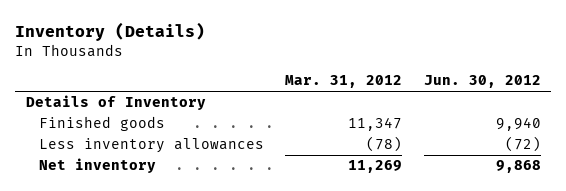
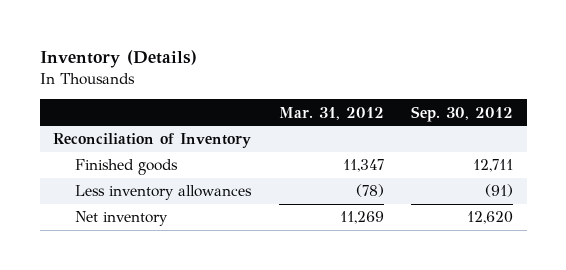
[423,75,541,89] Jun. 30, 2012 -> none
none -> [410,105,513,122] Sep. 30, 2012
[25,95,206,111] Details of Inventory -> [53,133,252,149] Reconciliation of Inventory

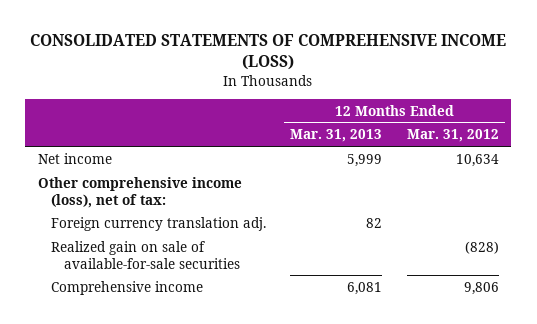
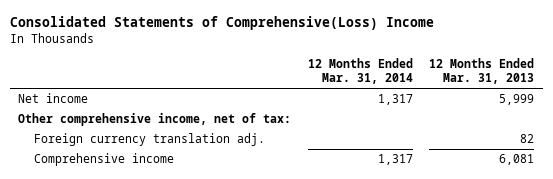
[30,34,507,71] CONSOLIDATED STATEMENTS OF COMPREHENSIVE INCOME (LOSS) -> [9,16,434,31] Consolidated Statements of Comprehensive(Loss) Income
[407,129,500,143] Mar. 31, 2012 -> none
none -> [307,58,413,85] 12 Months Ended Mar. 31, 2014
[37,176,242,208] Other comprehensive income (loss), net of tax: -> [18,113,292,127] Other comprehensive income, net of tax:
[50,240,240,269] Realized gain on sale of available-for-sale securities -> none

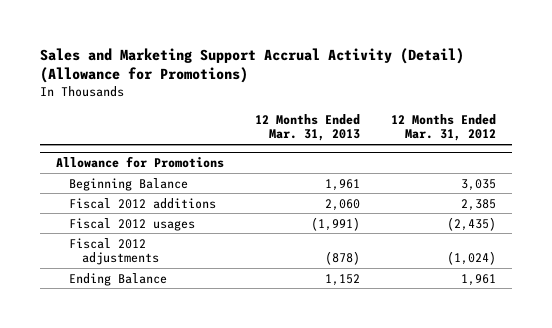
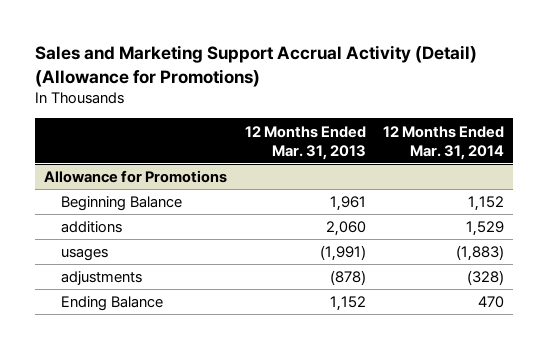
[391,113,497,142] 12 Months Ended Mar. 31, 2012 -> none
none -> [383,125,505,160] 12 Months Ended Mar. 31, 2014
[68,197,216,209] Fiscal 2012 additions -> [61,221,123,234] additions
[68,217,195,231] Fiscal 2012 usages -> [61,248,109,262] usages
[68,237,160,266] Fiscal 2012 adjustments -> [61,271,143,286] adjustments

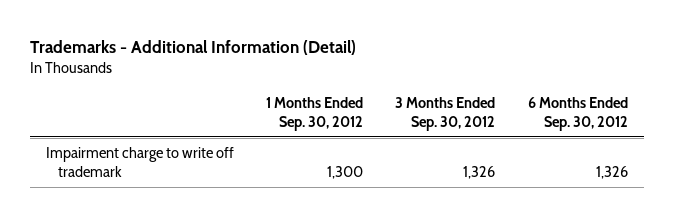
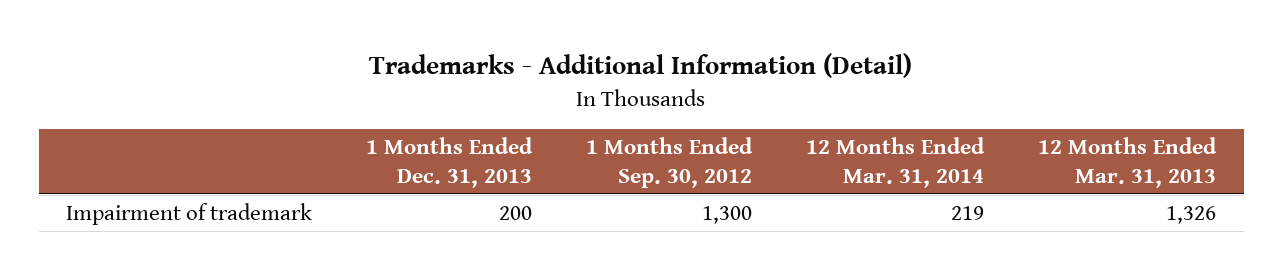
[395,96,496,131] 3 Months Ended Sep. 30, 2012 -> none
[527,96,628,131] 6 Months Ended Sep. 30, 2012 -> none
none -> [365,136,533,189] 1 Months Ended Dec. 31, 2013
none -> [806,136,986,189] 12 Months Ended Mar. 31, 2014
none -> [1038,136,1218,189] 12 Months Ended Mar. 31, 2013
[46,146,235,178] Impairment charge to write off trademark -> [65,202,312,225] Impairment of trademark

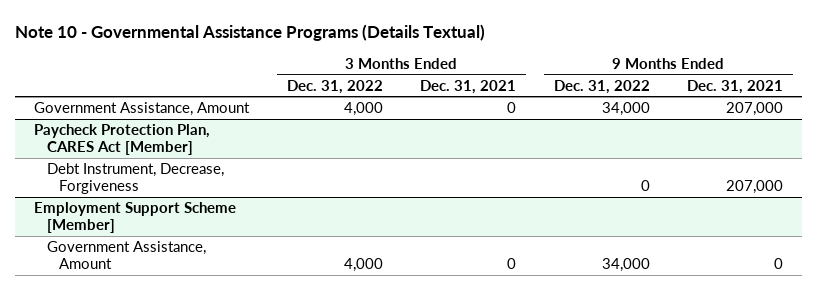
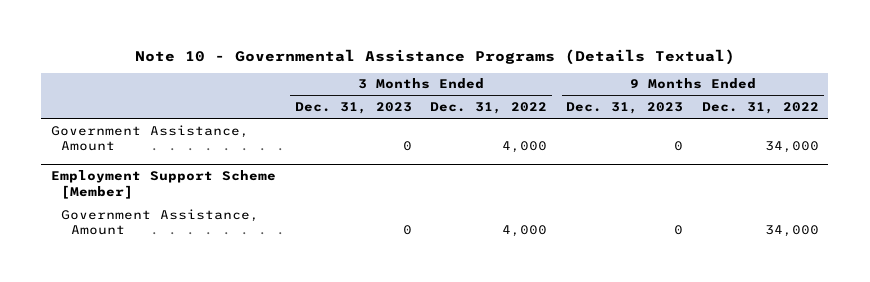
[420,79,517,94] Dec. 31, 2021 -> none
[687,79,784,94] Dec. 31, 2021 -> none
none -> [294,102,412,115] Dec. 31, 2023
none -> [566,102,684,115] Dec. 31, 2023
[34,124,211,156] Paycheck Protection Plan, CARES Act [Member] -> none
[46,163,224,195] Debt Instrument, Decrease, Forgiveness -> none

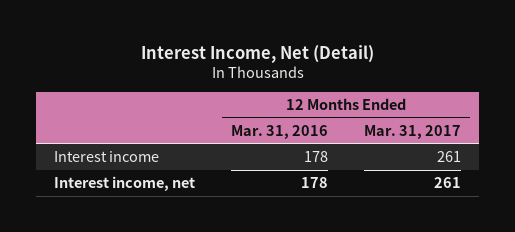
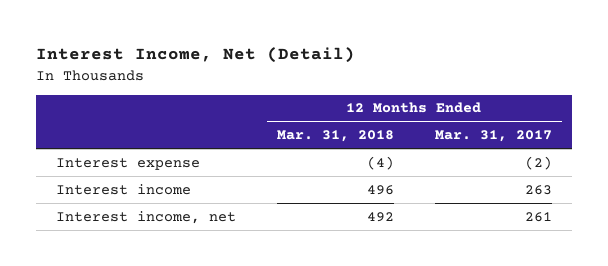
[231,124,329,139] Mar. 31, 2016 -> none
none -> [276,130,394,143] Mar. 31, 2018
none -> [56,157,201,170] Interest expense
[436,150,461,162] 261 -> [524,184,552,195] 263

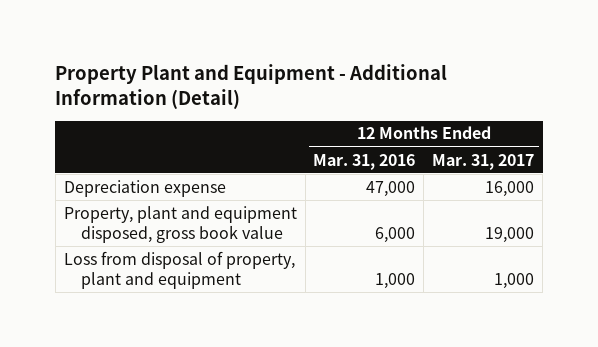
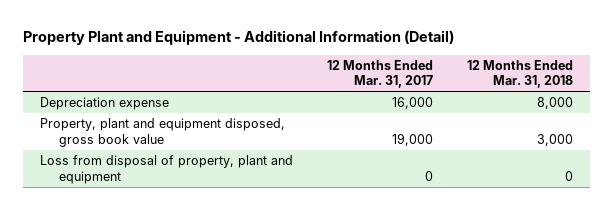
[313,153,416,170] Mar. 31, 2016 -> none
none -> [467,59,574,89] 12 Months Ended Mar. 31, 2018
[494,272,535,289] 1,000 -> [425,170,434,181] 0

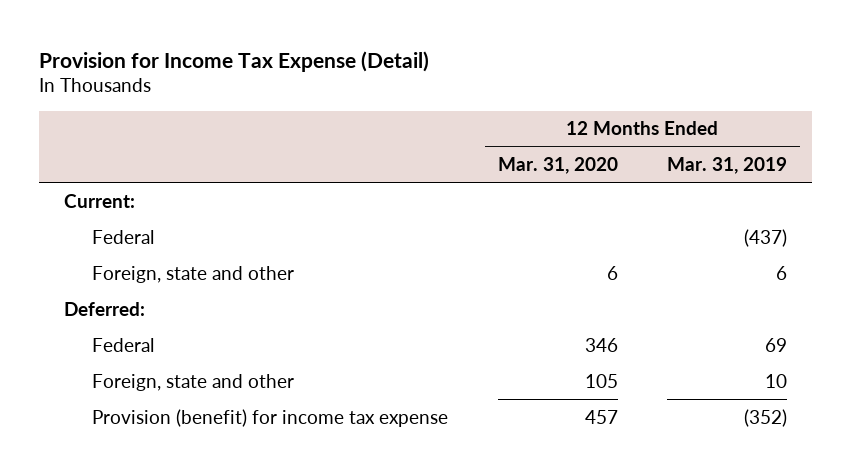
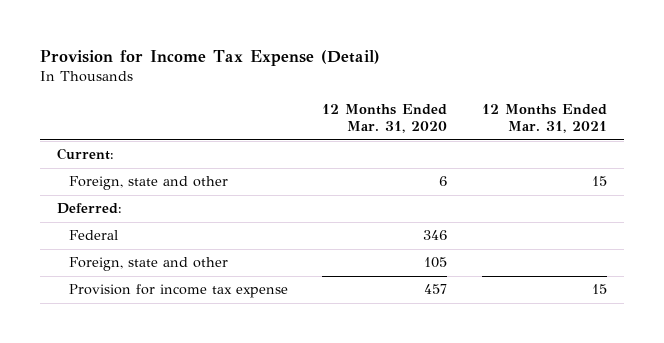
[667,157,788,175] Mar. 31, 2019 -> none
none -> [481,103,607,134] 12 Months Ended Mar. 31, 2021
[91,229,154,244] Federal -> none
[91,408,448,427] Provision (benefit) for income tax expense -> [68,284,288,299] Provision for income tax expense

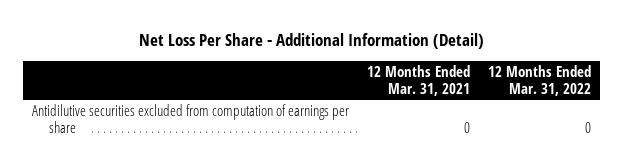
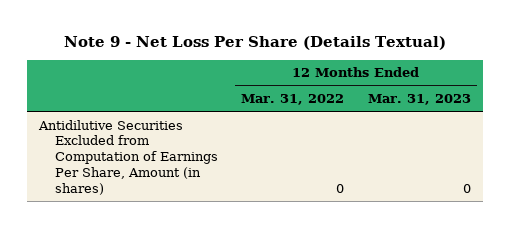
[138,32,484,49] Net Loss Per Share - Additional Information (Detail) -> [63,35,446,50] Note 9 - Net Loss Per Share (Details Textual)
[367,64,471,96] 12 Months Ended Mar. 31, 2021 -> none
none -> [368,94,472,106] Mar. 31, 2023
[32,104,350,134] Antidilutive securities excluded from computation of earnings per share -> [37,119,218,196] Antidilutive Securities Excluded from Computation of Earnings Per Share, Amount (in shares)

